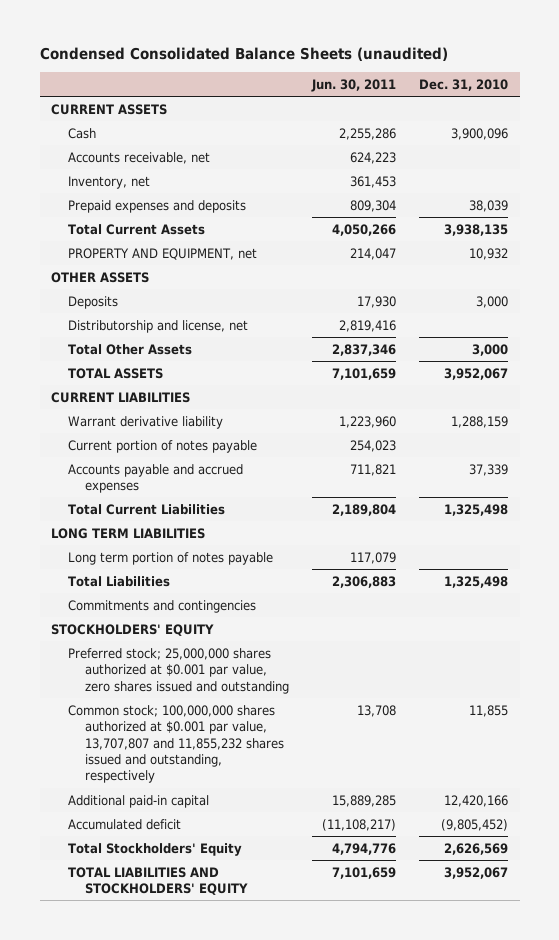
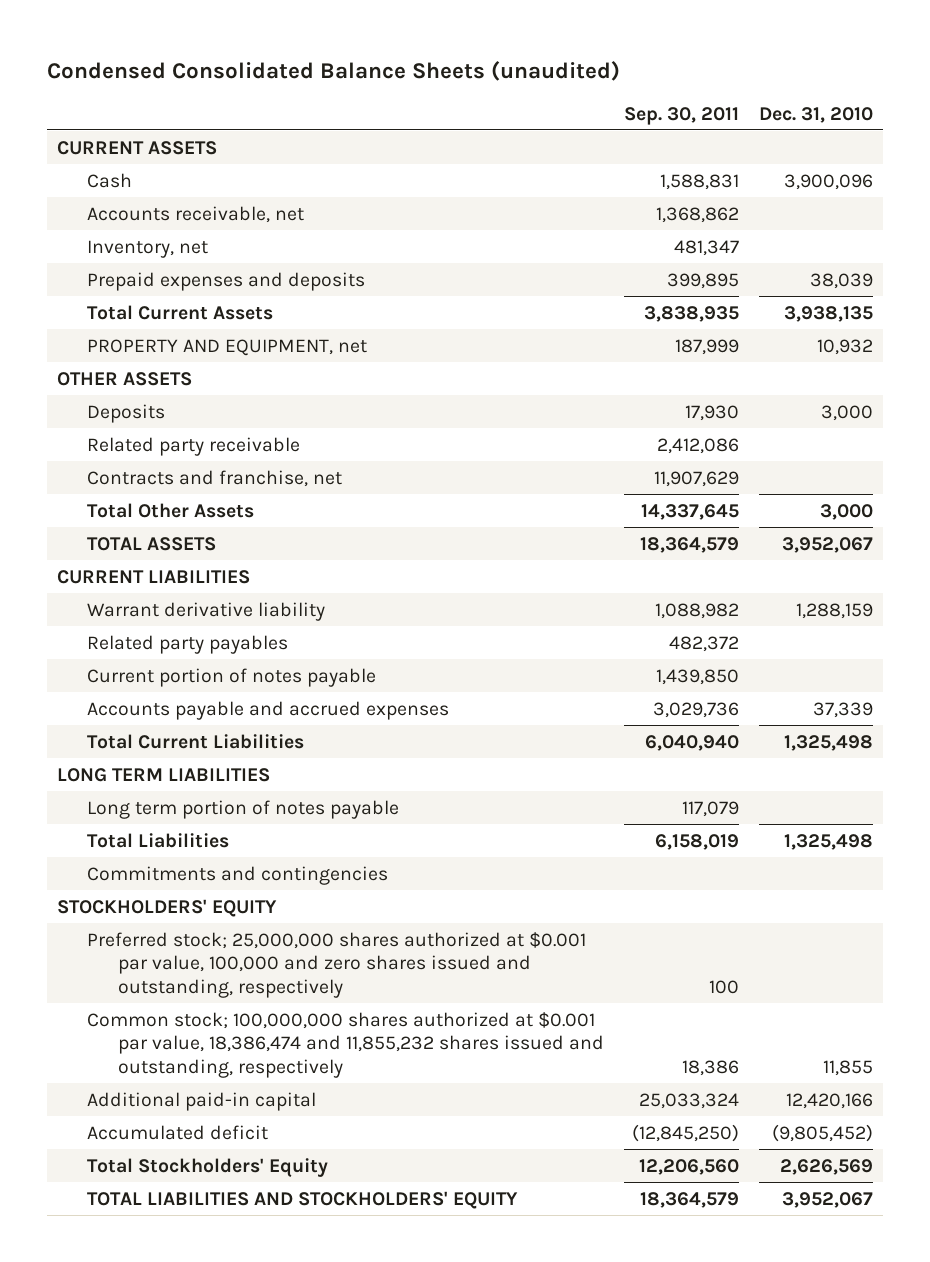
[310,78,396,92] Jun. 30, 2011 -> none
none -> [623,106,739,125] Sep. 30, 2011
[67,319,248,333] Distributorship and license, net -> none
none -> [87,436,301,456] Related party receivable
none -> [87,469,343,487] Contracts and franchise, net
none -> [87,634,289,654] Related party payables
[67,647,289,694] Preferred stock; 25,000,000 shares authorized at $0.001 par value, zero shares issued and outstanding -> [87,931,587,999] Preferred stock; 25,000,000 shares authorized at $0.001 par value, 100,000 and zero shares issued and outstanding, respectively
[67,704,284,784] Common stock; 100,000,000 shares authorized at $0.001 par value, 13,707,807 and 11,855,232 shares issued and outstanding, respectively -> [87,1011,604,1079] Common stock; 100,000,000 shares authorized at $0.001 par value, 18,386,474 and 11,855,232 shares issued and outstanding, respectively

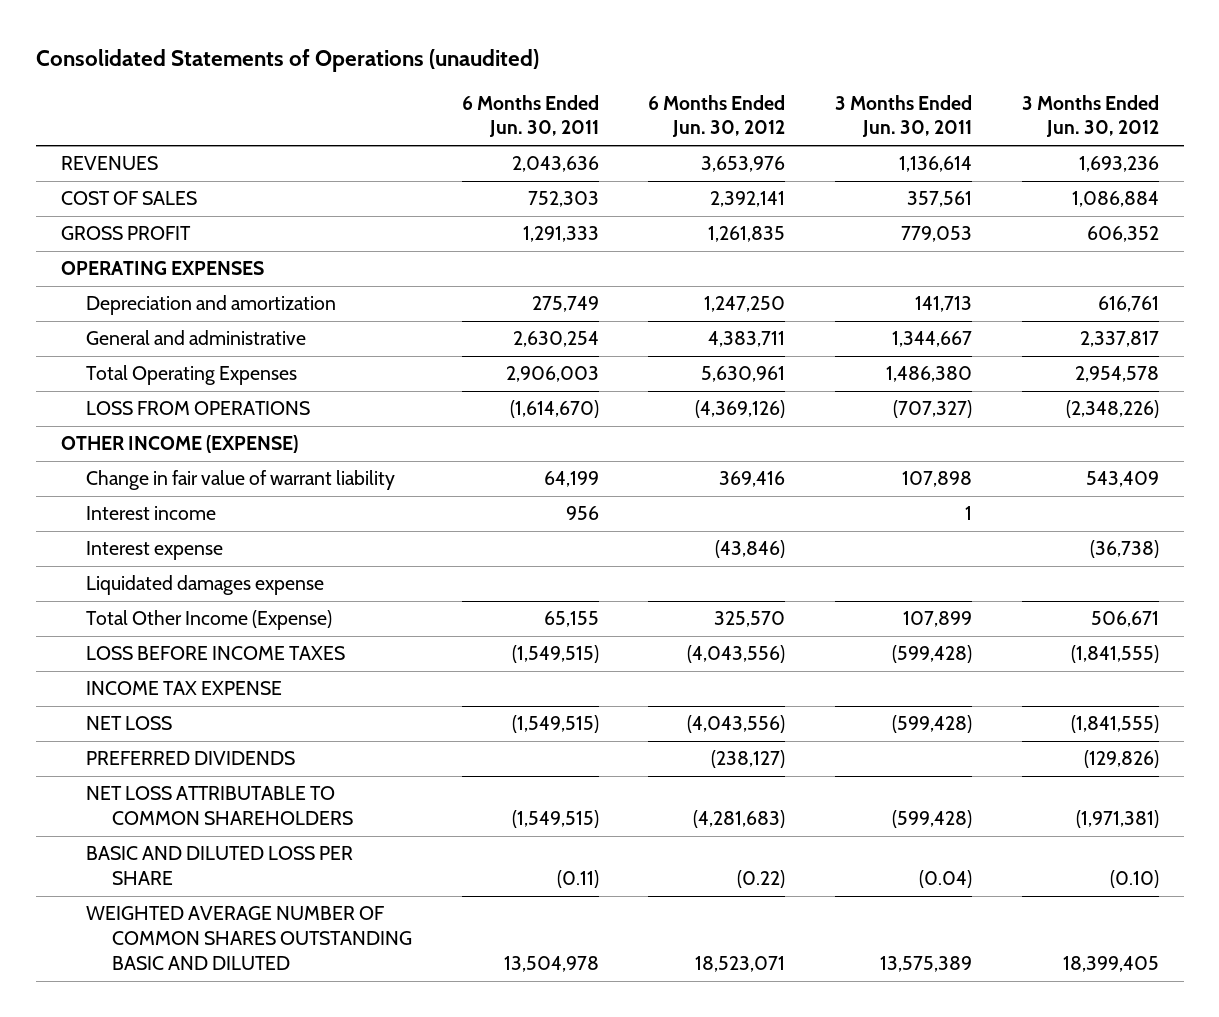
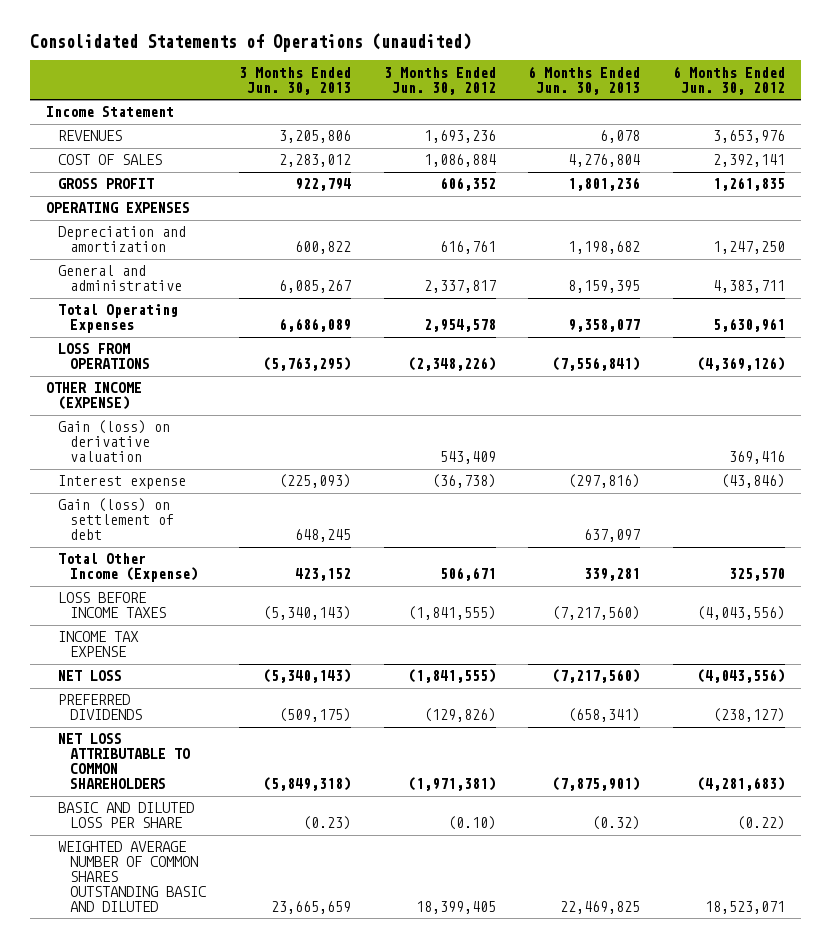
[461,94,599,138] 6 Months Ended Jun. 30, 2011 -> none
[835,94,973,138] 3 Months Ended Jun. 30, 2011 -> none
none -> [239,66,352,95] 3 Months Ended Jun. 30, 2013
none -> [528,65,641,95] 6 Months Ended Jun. 30, 2013
none -> [45,106,174,118] Income Statement
[86,506,217,521] Interest income -> none
[86,470,396,491] Change in fair value of warrant liability -> [58,420,171,463] Gain (loss) on derivative valuation
[86,575,325,596] Liquidated damages expense -> none
none -> [58,498,175,541] Gain (loss) on settlement of debt

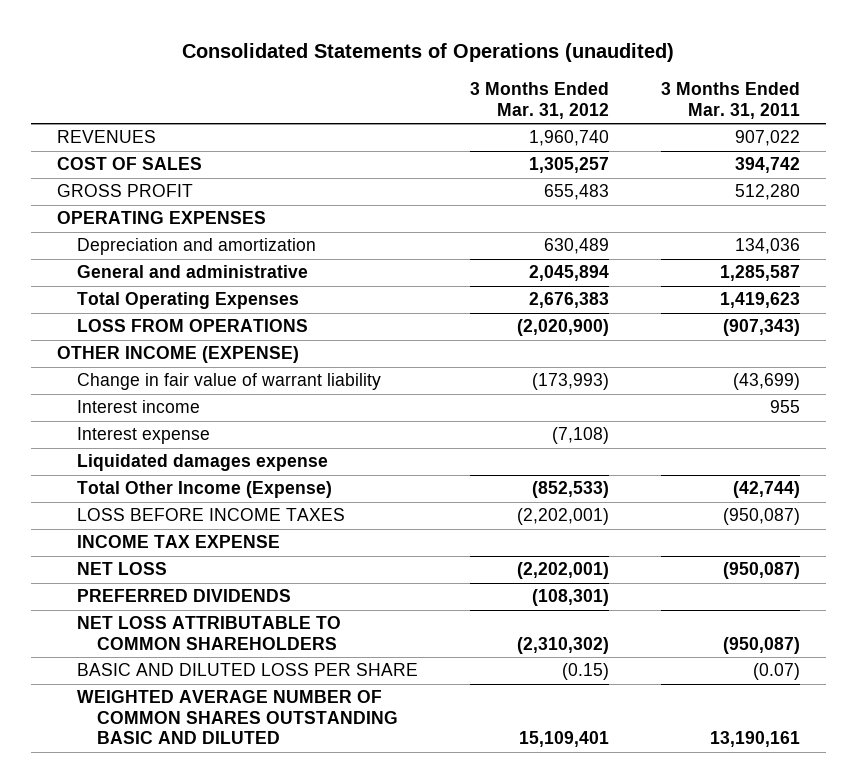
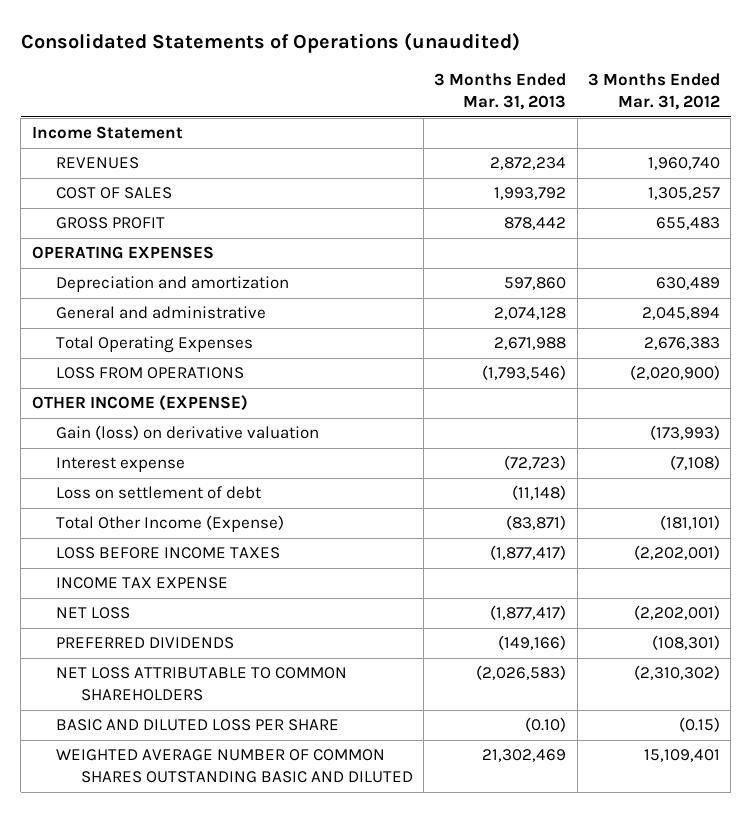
[660,82,800,119] 3 Months Ended Mar. 31, 2011 -> none
none -> [434,73,567,111] 3 Months Ended Mar. 31, 2013
none -> [31,126,183,140] Income Statement
[76,400,200,414] Interest income -> none
[76,373,381,391] Change in fair value of warrant liability -> [56,425,320,441] Gain (loss) on derivative valuation
[76,454,328,472] Liquidated damages expense -> none
none -> [56,486,262,500] Loss on settlement of debt
[531,481,609,499] (852,533) -> [659,515,720,531] (181,101)

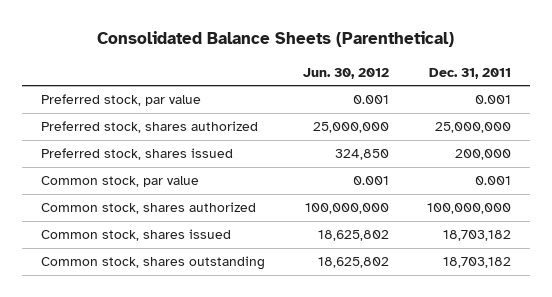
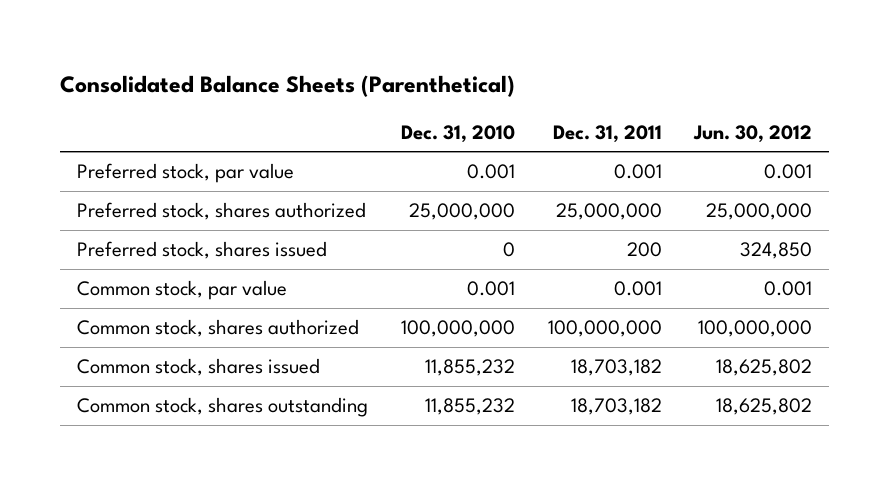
none -> [400,124,515,143] Dec. 31, 2010
[454,149,511,161] 200,000 -> [626,242,662,258] 200

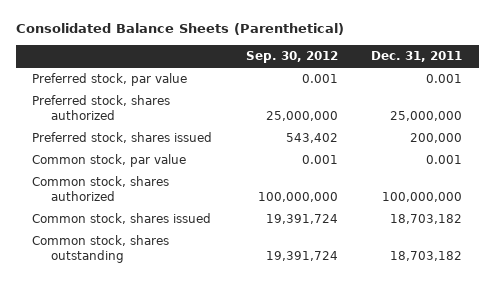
[400,124,515,143] Dec. 31, 2010 -> none
[693,124,813,143] Jun. 30, 2012 -> none
none -> [245,51,338,64] Sep. 30, 2012
[626,242,662,258] 200 -> [410,133,463,144] 200,000

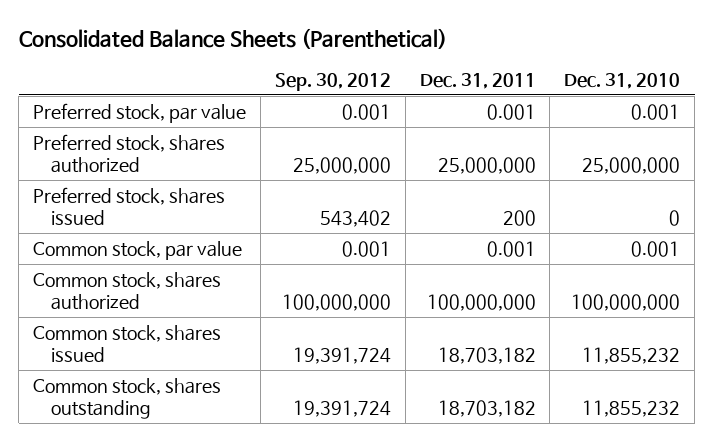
none -> [564,72,681,89] Dec. 31, 2010
[410,133,463,144] 200,000 -> [502,210,536,227] 200

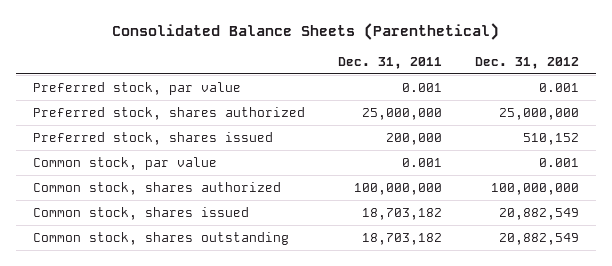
[274,72,391,91] Sep. 30, 2012 -> none
[564,72,681,89] Dec. 31, 2010 -> none
none -> [475,56,580,69] Dec. 31, 2012
[502,210,536,227] 200 -> [385,133,442,146] 200,000

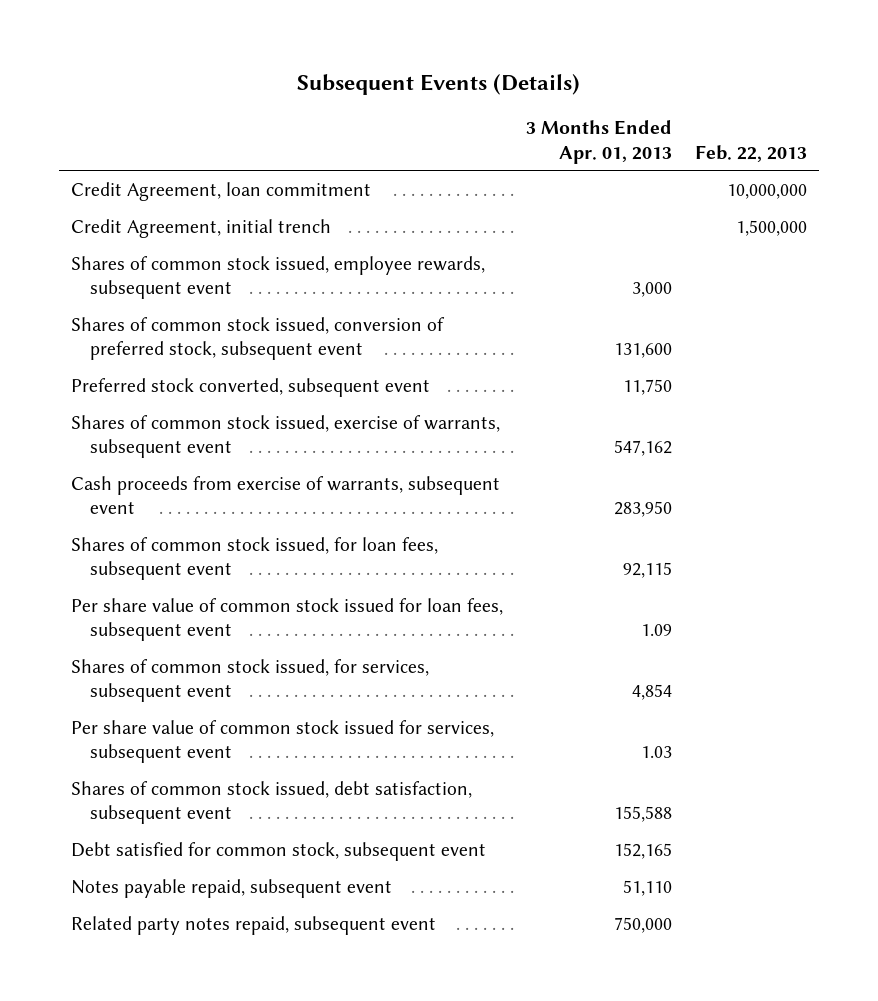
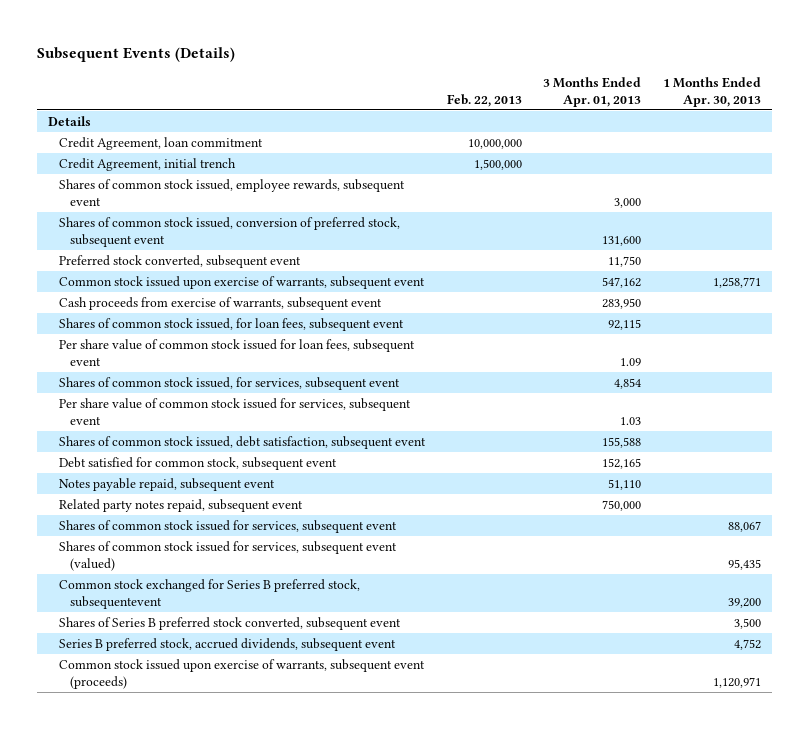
none -> [662,76,761,107] 1 Months Ended Apr. 30, 2013
none -> [48,115,92,126] Details
[70,414,500,459] Shares of common stock issued, exercise of warrants, subsequent event -> [58,275,425,289] Common stock issued upon exercise of warrants, subsequent event
none -> [58,519,397,533] Shares of common stock issued for services, subsequent event
none -> [58,540,397,571] Shares of common stock issued for services, subsequent event (valued)
none -> [58,578,360,609] Common stock exchanged for Series B preferred stock, subsequentevent
none -> [58,616,401,630] Shares of Series B preferred stock converted, subsequent event
none -> [58,637,396,651] Series B preferred stock, accrued dividends, subsequent event
none -> [58,658,425,689] Common stock issued upon exercise of warrants, subsequent event (proceeds)

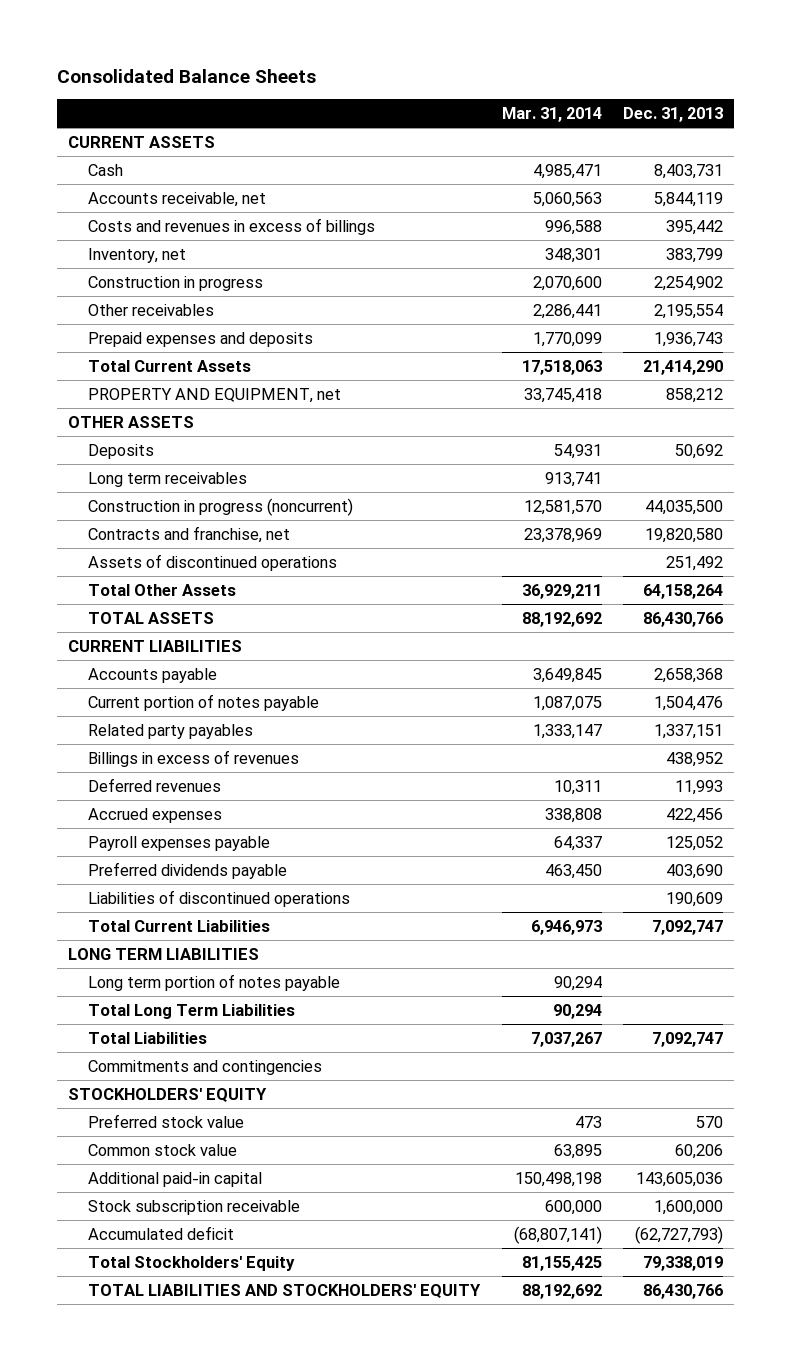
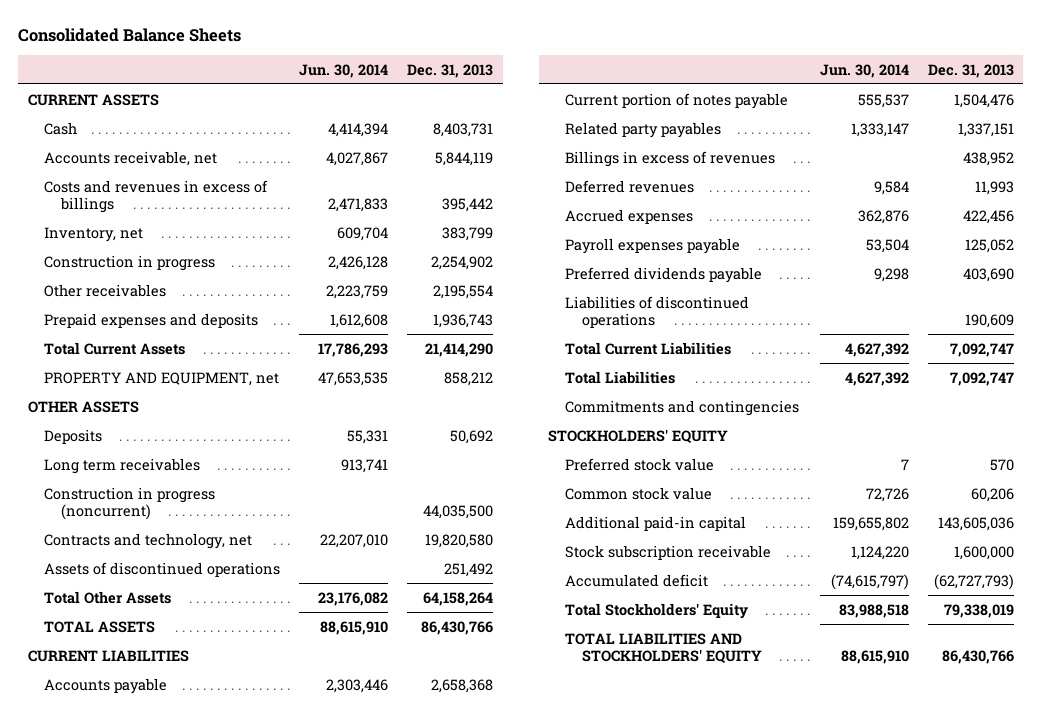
[501,107,602,123] Mar. 31, 2014 -> none
none -> [299,63,389,78] Jun. 30, 2014
[87,526,290,544] Contracts and franchise, net -> [44,532,253,549] Contracts and technology, net
[67,948,259,961] LONG TERM LIABILITIES -> none
[87,974,340,992] Long term portion of notes payable -> none
[87,1004,295,1020] Total Long Term Liabilities -> none

